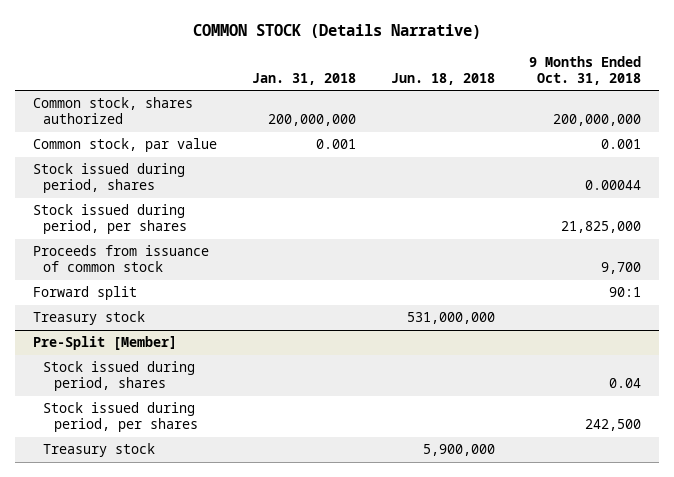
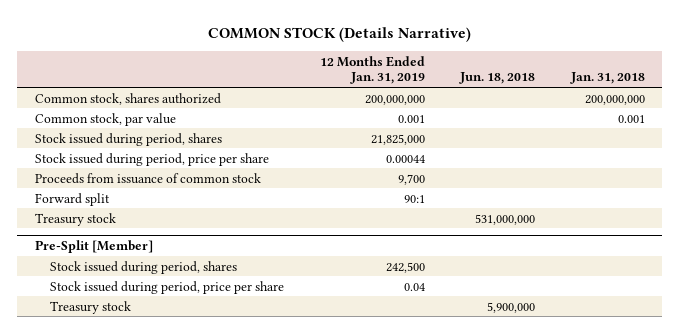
[529,55,642,85] 9 Months Ended Oct. 31, 2018 -> none
none -> [319,55,425,85] 12 Months Ended Jan. 31, 2019
[32,204,188,235] Stock issued during period, per shares -> [35,152,270,166] Stock issued during period, price per share
[43,402,198,433] Stock issued during period, per shares -> [50,280,285,294] Stock issued during period, price per share

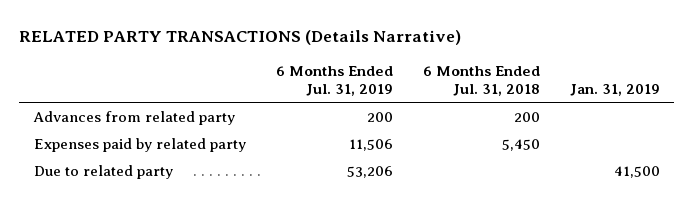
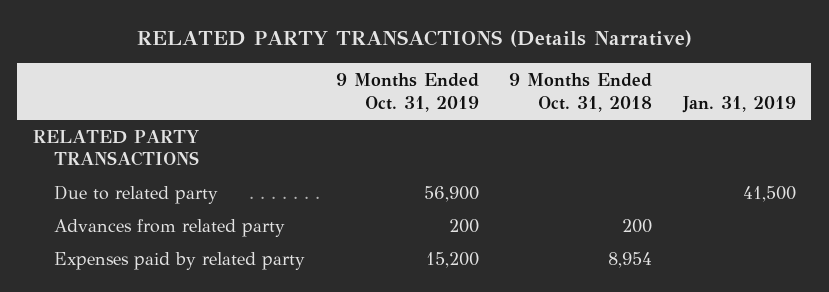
[275,65,393,97] 6 Months Ended Jul. 31, 2019 -> none
[422,65,540,97] 6 Months Ended Jul. 31, 2018 -> none
none -> [335,73,479,112] 9 Months Ended Oct. 31, 2019
none -> [509,73,653,112] 9 Months Ended Oct. 31, 2018
none -> [32,129,200,167] RELATED PARTY TRANSACTIONS
[34,164,174,179] Due to related party -> [54,184,219,204] Due to related party

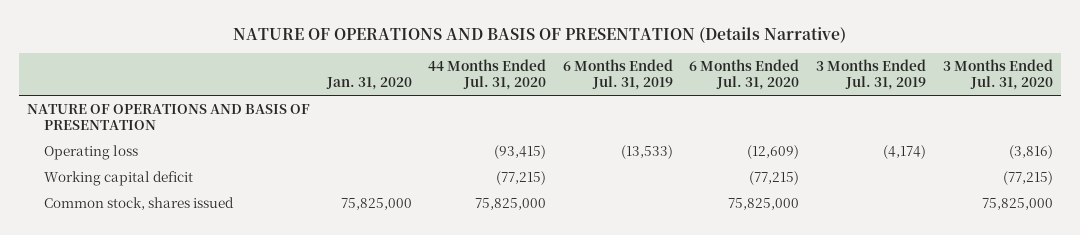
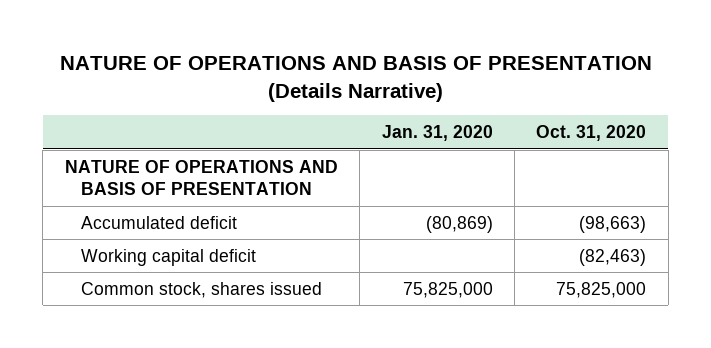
[428,58,547,91] 44 Months Ended Jul. 31, 2020 -> none
[562,58,673,91] 6 Months Ended Jul. 31, 2019 -> none
[689,58,800,91] 6 Months Ended Jul. 31, 2020 -> none
[815,58,926,91] 3 Months Ended Jul. 31, 2019 -> none
[942,58,1053,91] 3 Months Ended Jul. 31, 2020 -> none
none -> [536,125,647,142] Oct. 31, 2020
[43,144,138,160] Operating loss -> none
none -> [80,215,237,229] Accumulated deficit

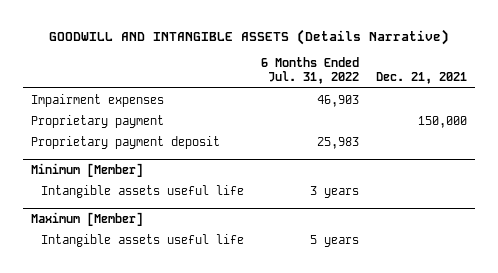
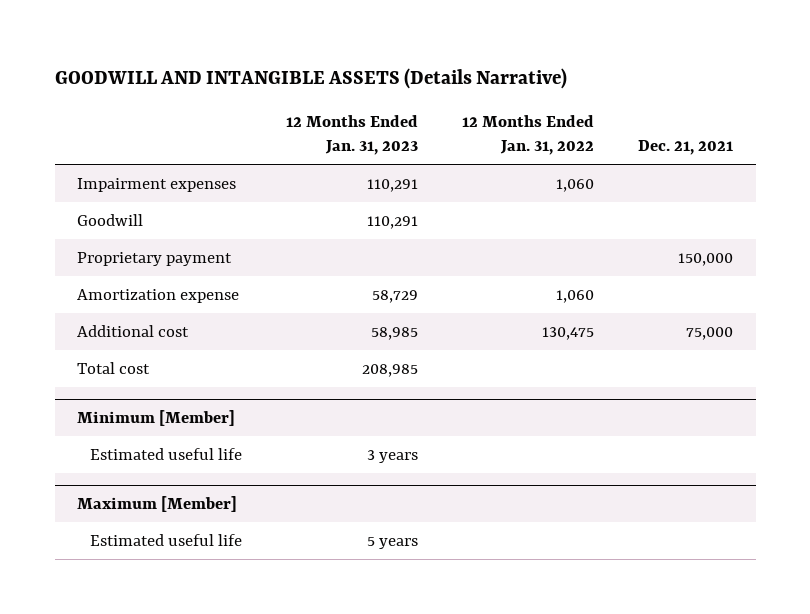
[260,56,359,84] 6 Months Ended Jul. 31, 2022 -> none
none -> [286,114,419,156] 12 Months Ended Jan. 31, 2023
none -> [462,114,595,156] 12 Months Ended Jan. 31, 2022
none -> [76,214,143,227] Goodwill
[31,135,221,149] Proprietary payment deposit -> none
none -> [76,289,239,304] Amortization expense
none -> [76,325,189,338] Additional cost
none -> [76,362,150,375] Total cost
[40,184,244,198] Intangible assets useful life -> [90,448,243,461] Estimated useful life
[40,233,244,247] Intangible assets useful life -> [90,534,243,547] Estimated useful life

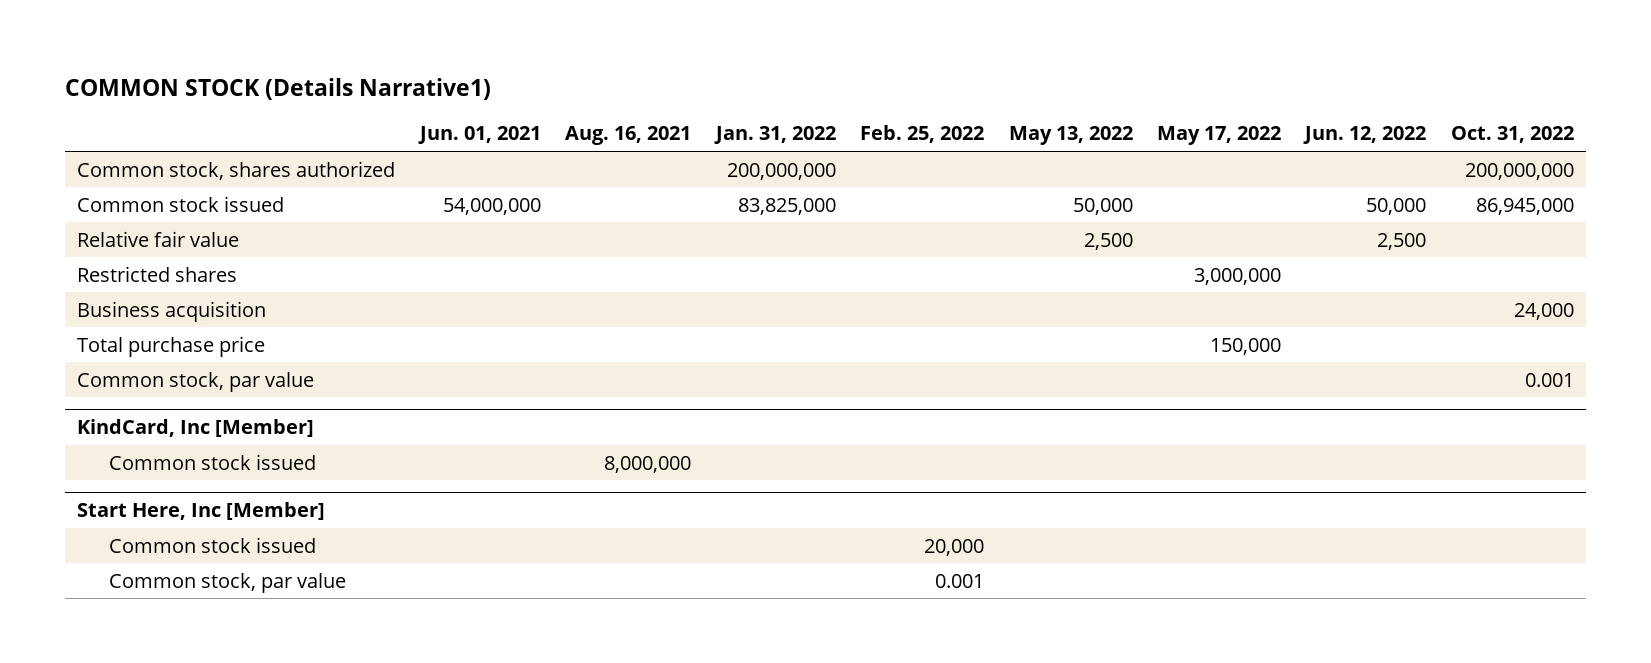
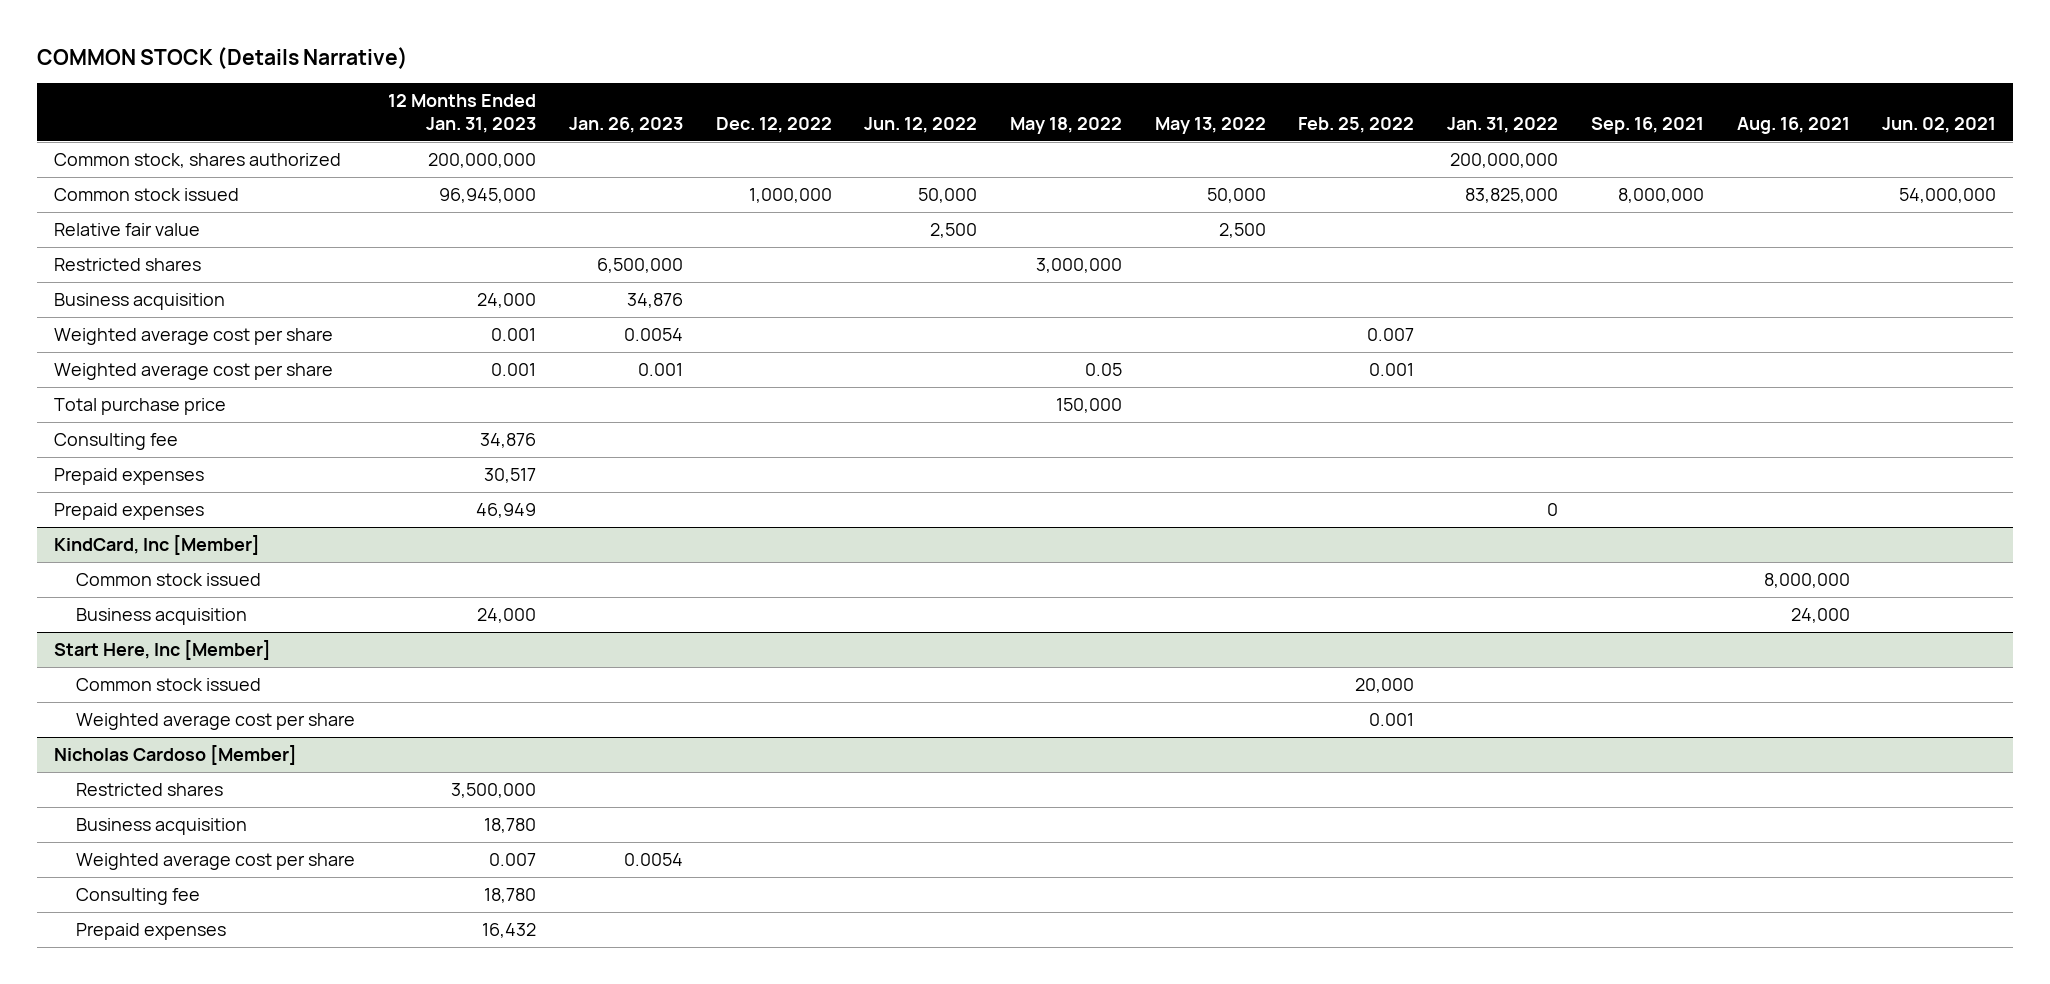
[65,77,492,100] COMMON STOCK (Details Narrative1) -> [37,47,409,70] COMMON STOCK (Details Narrative)
[417,126,541,145] Jun. 01, 2021 -> none
[1156,126,1281,146] May 17, 2022 -> none
[1450,126,1574,144] Oct. 31, 2022 -> none
none -> [388,94,537,133] 12 Months Ended Jan. 31, 2023
none -> [568,116,683,133] Jan. 26, 2023
none -> [715,116,832,133] Dec. 12, 2022
none -> [1009,116,1122,134] May 18, 2022
none -> [1590,116,1704,134] Sep. 16, 2021
none -> [1882,116,1997,133] Jun. 02, 2021
none -> [53,327,333,345] Weighted average cost per share
none -> [53,362,333,380] Weighted average cost per share
[77,371,315,392] Common stock, par value -> none
none -> [53,432,178,450] Consulting fee
none -> [53,467,204,485] Prepaid expenses
none -> [53,502,204,520] Prepaid expenses
none -> [76,607,248,625] Business acquisition
[108,572,346,593] Common stock, par value -> [76,712,356,730] Weighted average cost per share
none -> [53,744,297,765] Nicholas Cardoso [Member]
none -> [76,782,224,796] Restricted shares
none -> [76,817,248,835] Business acquisition
none -> [76,852,356,870] Weighted average cost per share
none -> [76,887,201,905] Consulting fee
none -> [76,922,227,940] Prepaid expenses

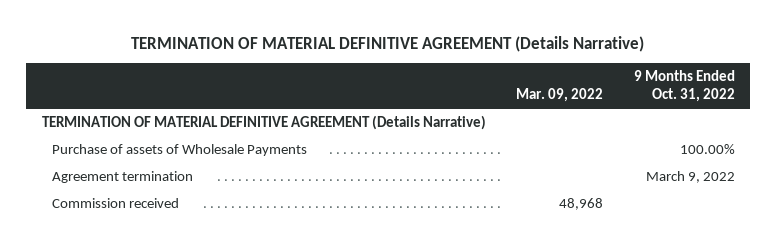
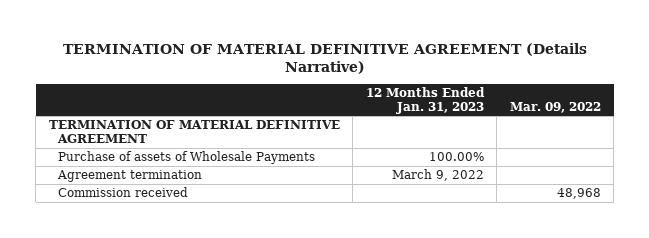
[633,69,735,103] 9 Months Ended Oct. 31, 2022 -> none
none -> [365,86,485,114] 12 Months Ended Jan. 31, 2023
[41,115,486,131] TERMINATION OF MATERIAL DEFINITIVE AGREEMENT (Details Narrative) -> [48,120,340,144] TERMINATION OF MATERIAL DEFINITIVE AGREEMENT

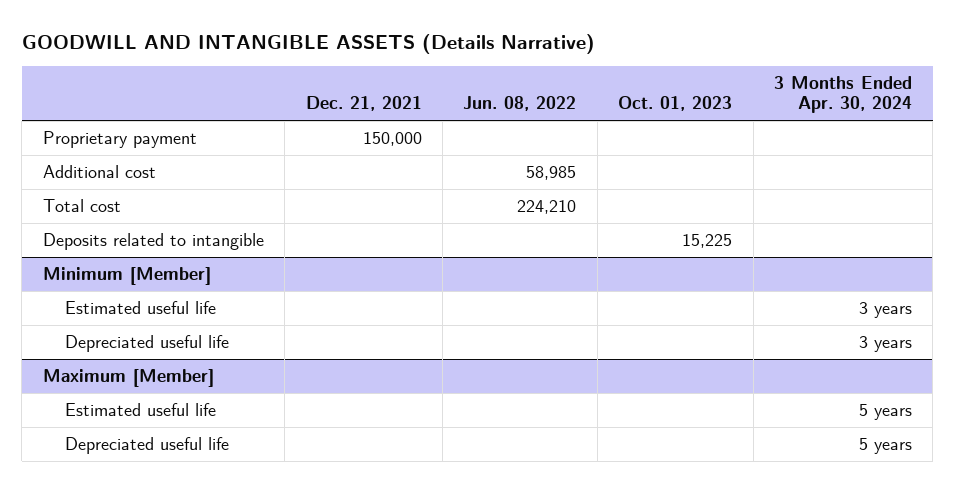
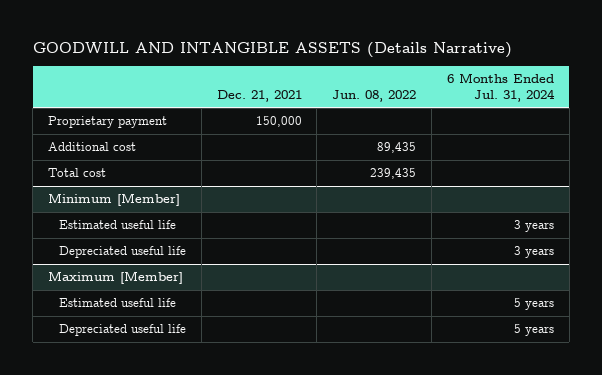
[618,96,733,112] Oct. 01, 2023 -> none
[773,76,912,114] 3 Months Ended Apr. 30, 2024 -> none
none -> [446,73,555,102] 6 Months Ended Jul. 31, 2024
[42,232,264,250] Deposits related to intangible -> none
[526,165,577,180] 58,985 -> [377,142,417,154] 89,435
[517,199,577,214] 224,210 -> [370,168,417,180] 239,435

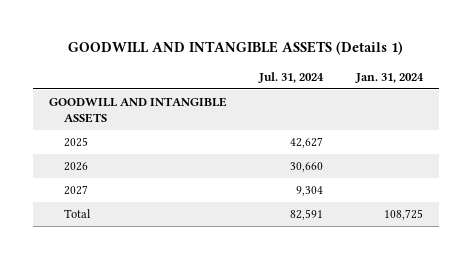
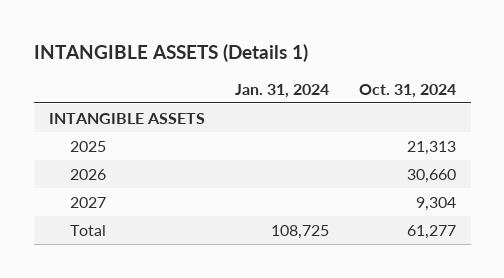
[67,41,403,56] GOODWILL AND INTANGIBLE ASSETS (Details 1) -> [33,43,308,62] INTANGIBLE ASSETS (Details 1)
[258,71,325,83] Jul. 31, 2024 -> none
none -> [358,83,456,98] Oct. 31, 2024
[49,97,228,123] GOODWILL AND INTANGIBLE ASSETS -> [48,112,205,124] INTANGIBLE ASSETS

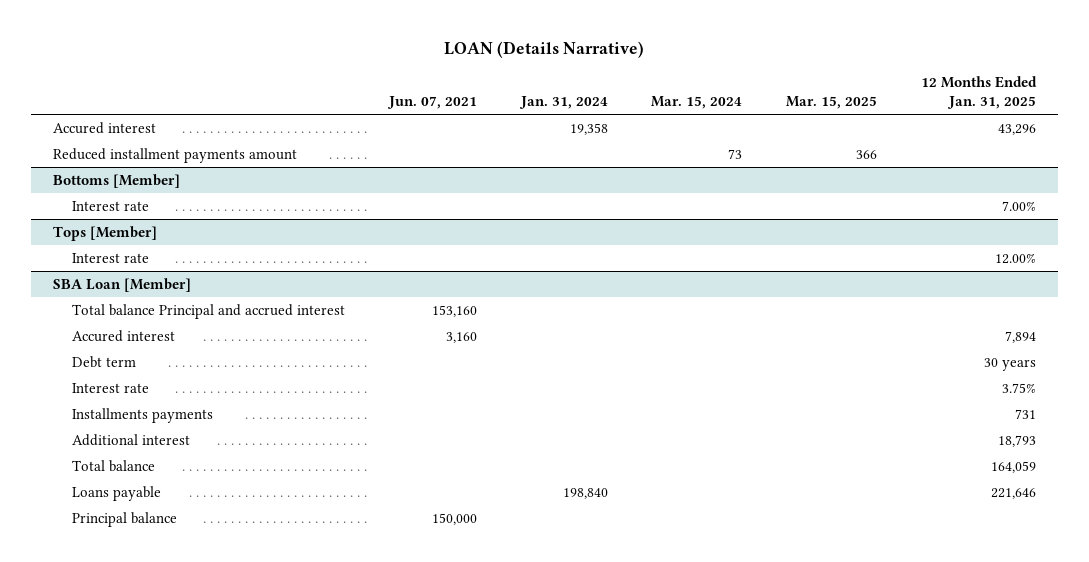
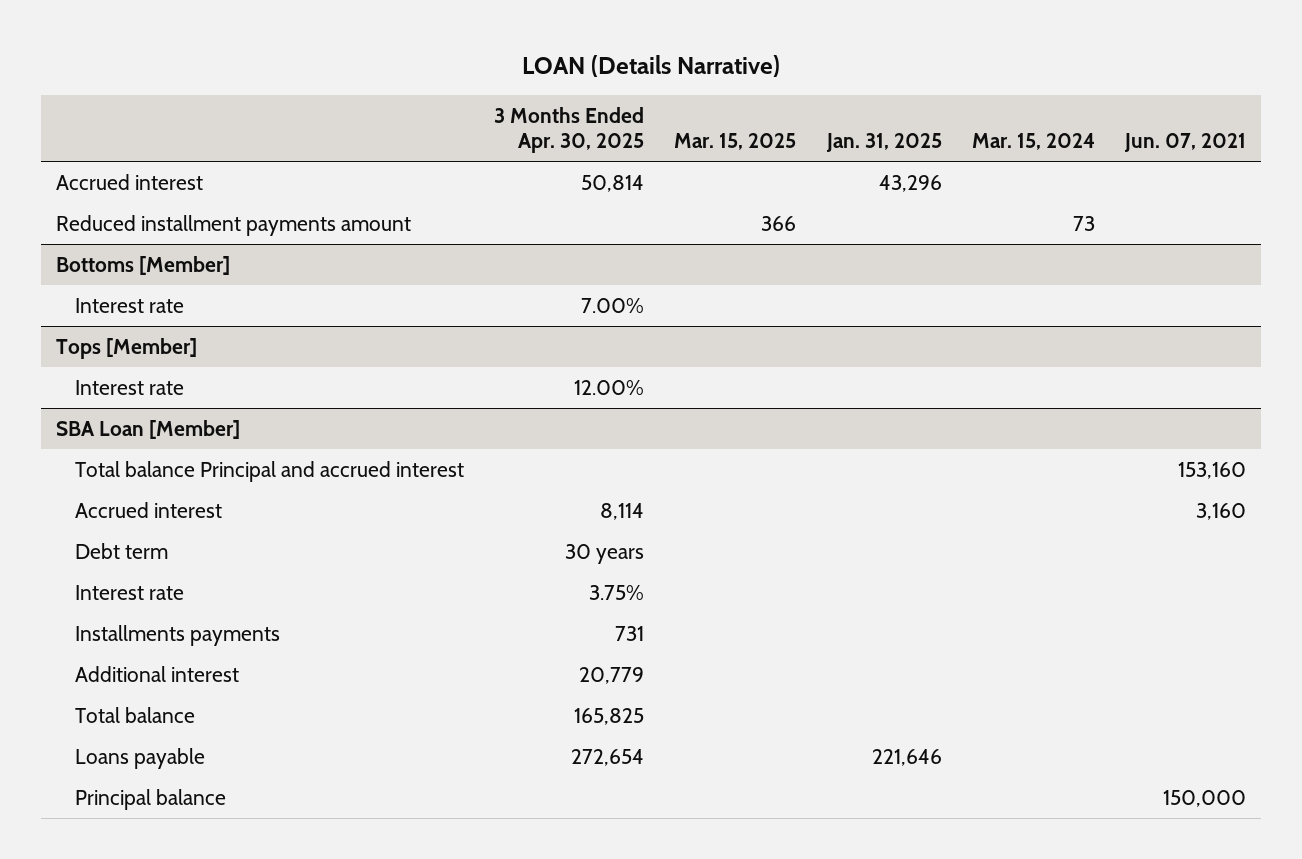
[518,96,608,110] Jan. 31, 2024 -> none
[921,76,1038,110] 12 Months Ended Jan. 31, 2025 -> none
none -> [494,107,645,154] 3 Months Ended Apr. 30, 2025
none -> [825,133,942,153] Jan. 31, 2025
[52,122,156,135] Accured interest -> [56,173,204,190] Accrued interest
[71,330,175,343] Accured interest -> [75,501,223,518] Accrued interest

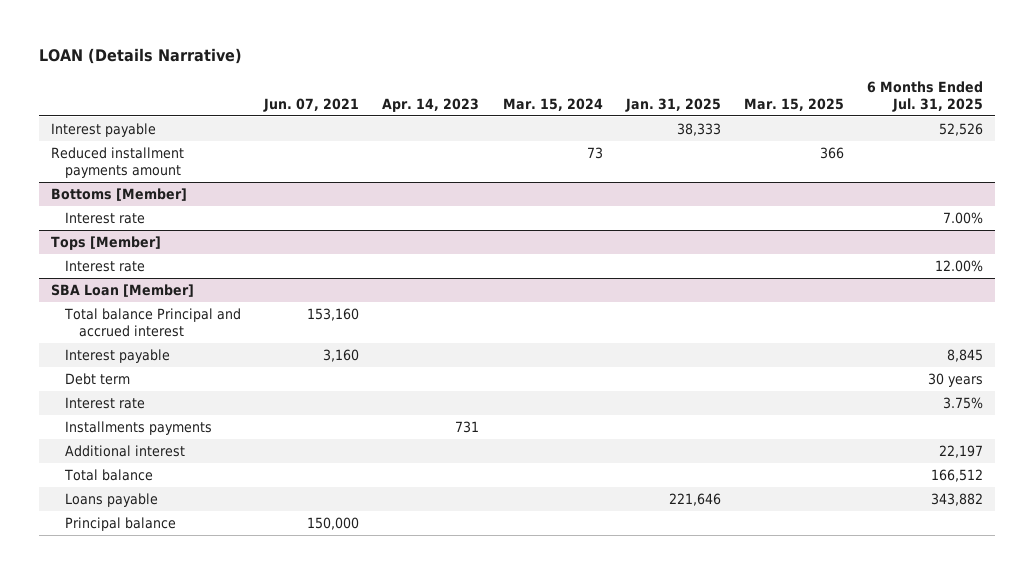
[494,107,645,154] 3 Months Ended Apr. 30, 2025 -> none
none -> [382,97,480,112] Apr. 14, 2023
none -> [867,80,984,112] 6 Months Ended Jul. 31, 2025
[56,173,204,190] Accrued interest -> [51,122,157,137] Interest payable
[878,174,942,192] 43,296 -> [676,122,721,136] 38,333
[75,501,223,518] Accrued interest -> [64,348,170,363] Interest payable

